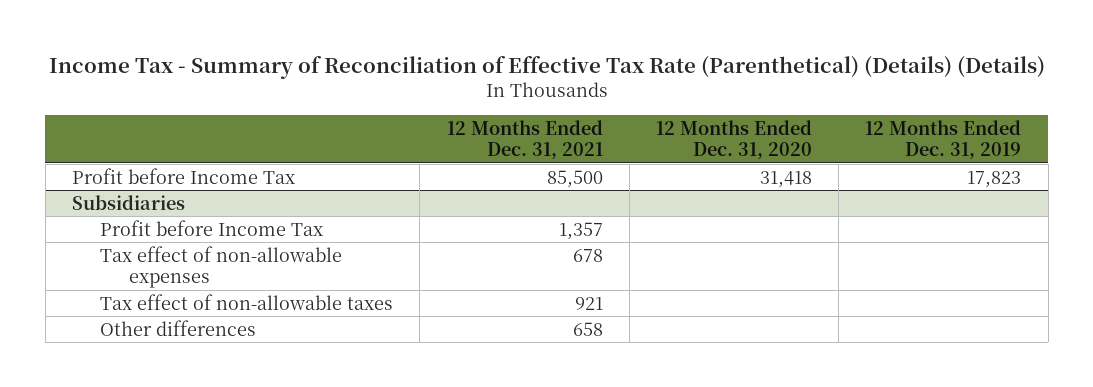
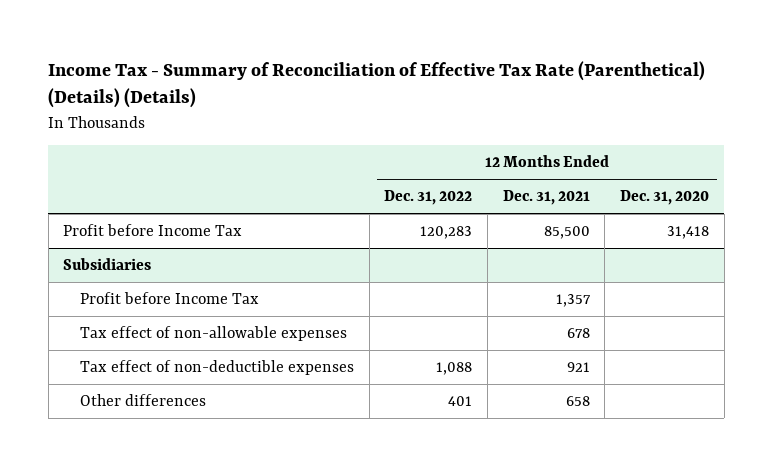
[865,119,1022,160] 12 Months Ended Dec. 31, 2019 -> none
none -> [384,190,473,206] Dec. 31, 2022
[100,293,394,310] Tax effect of non-allowable taxes -> [80,360,355,376] Tax effect of non-deductible expenses

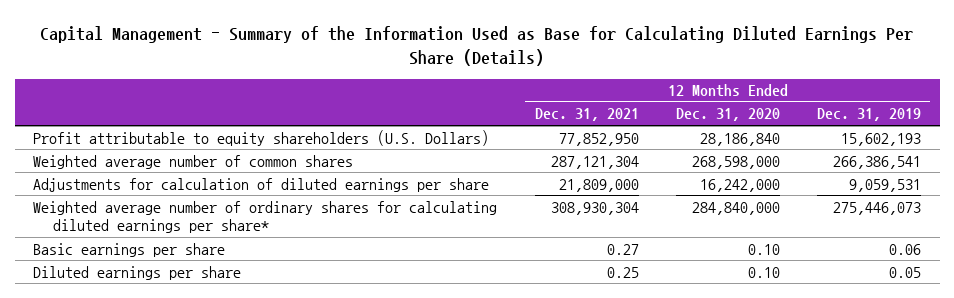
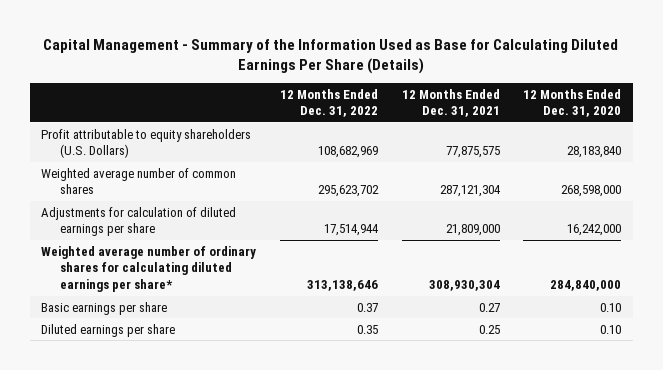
[817,108,922,122] Dec. 31, 2019 -> none
none -> [280,88,379,118] 12 Months Ended Dec. 31, 2022
[558,132,639,146] 77,852,950 -> [445,146,500,159] 77,875,575
[699,132,780,146] 28,186,840 -> [567,146,622,159] 28,183,840

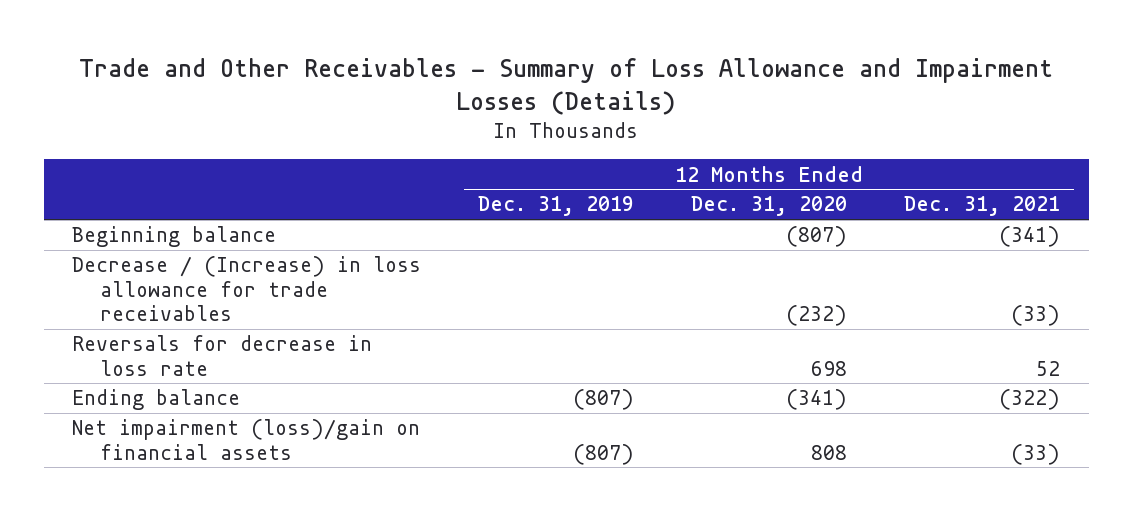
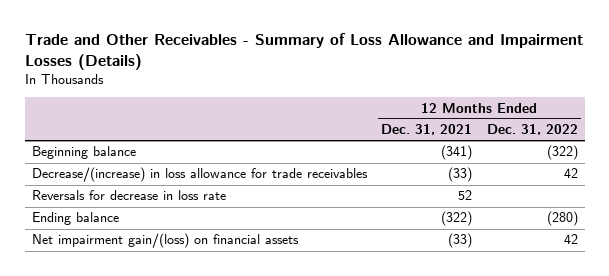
[478,196,635,217] Dec. 31, 2019 -> none
[691,196,848,217] Dec. 31, 2020 -> none
none -> [486,124,578,136] Dec. 31, 2022
[72,256,422,322] Decrease / (Increase) in loss allowance for trade receivables -> [31,167,368,183] Decrease/(increase) in loss allowance for trade receivables
[72,419,421,460] Net impairment (loss)/gain on financial assets -> [31,233,299,249] Net impairment gain/(loss) on financial assets

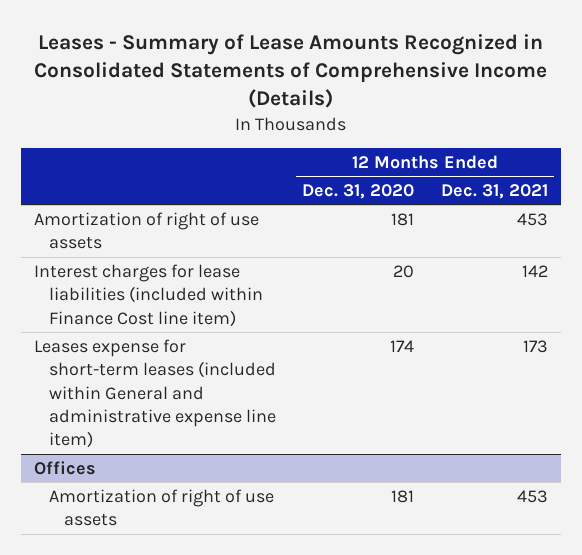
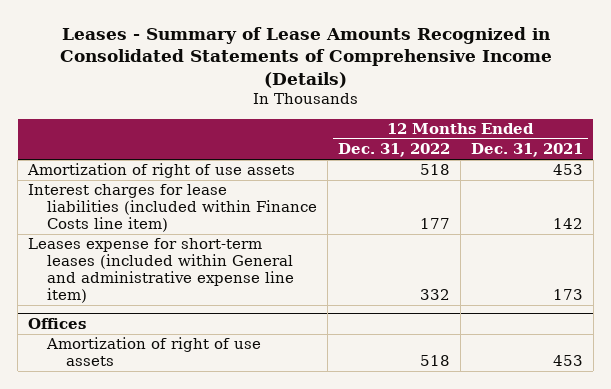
[302,183,415,199] Dec. 31, 2020 -> none
none -> [337,143,450,158] Dec. 31, 2022
[34,263,264,327] Interest charges for lease liabilities (included within Finance Cost line item) -> [28,184,317,233] Interest charges for lease liabilities (included within Finance Costs line item)

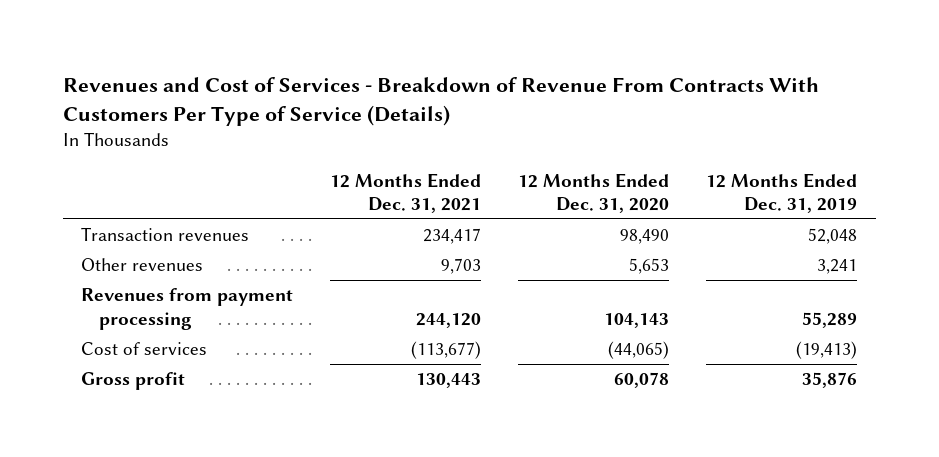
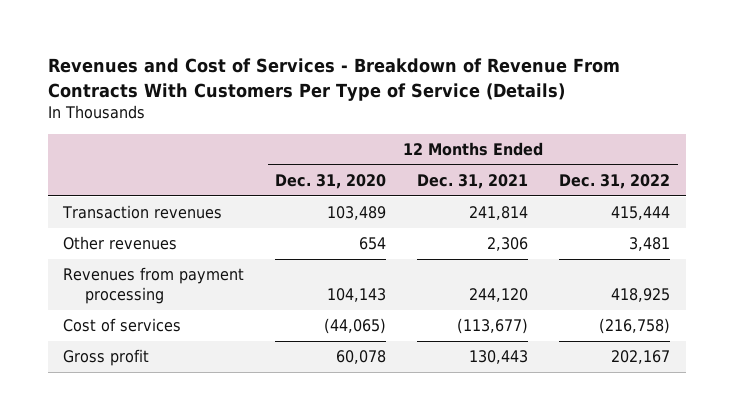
[706,172,858,213] 12 Months Ended Dec. 31, 2019 -> none
none -> [559,173,671,189] Dec. 31, 2022
[423,228,482,245] 234,417 -> [469,206,529,221] 241,814
[620,229,670,245] 98,490 -> [327,206,387,221] 103,489
[441,258,482,275] 9,703 -> [487,237,529,252] 2,306
[629,258,670,275] 5,653 -> [359,237,387,251] 654

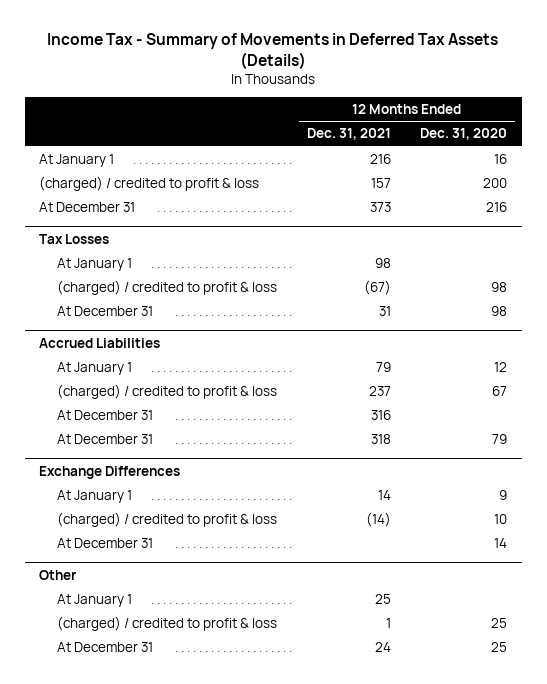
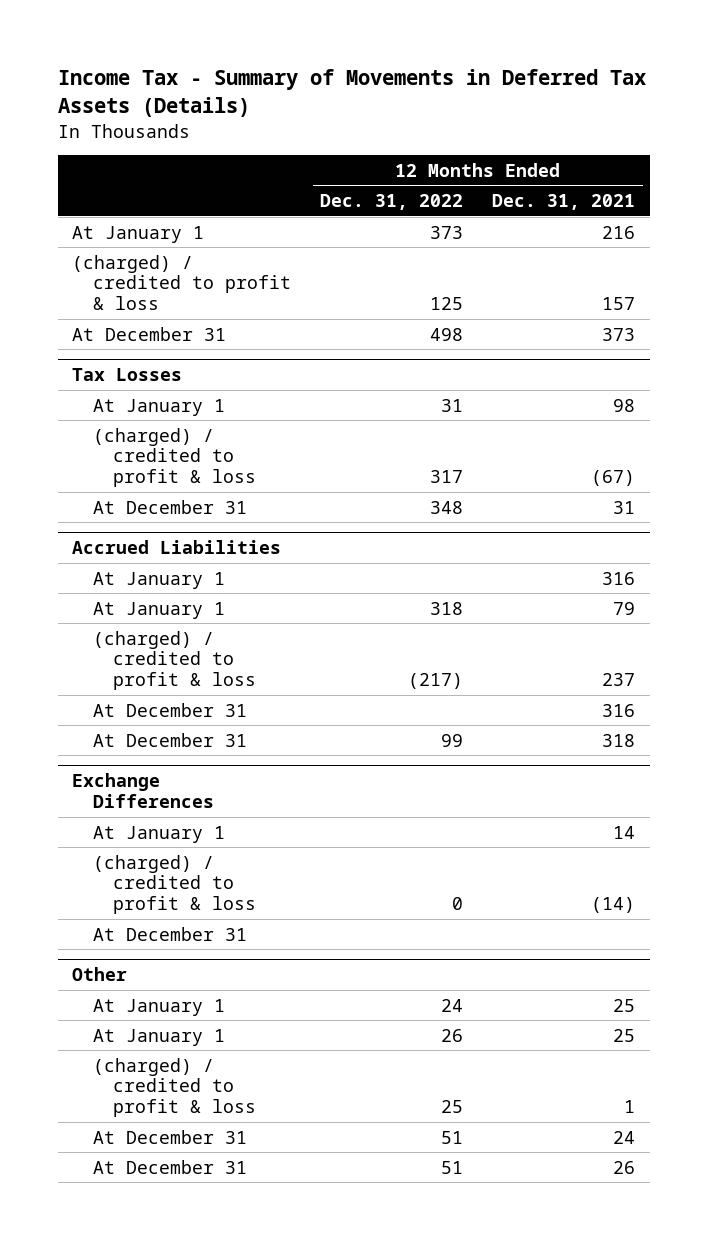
[420,128,508,141] Dec. 31, 2020 -> none
none -> [319,194,463,211] Dec. 31, 2022
none -> [92,571,225,589] At January 1
none -> [92,1028,225,1046] At January 1
none -> [92,1159,247,1174] At December 31

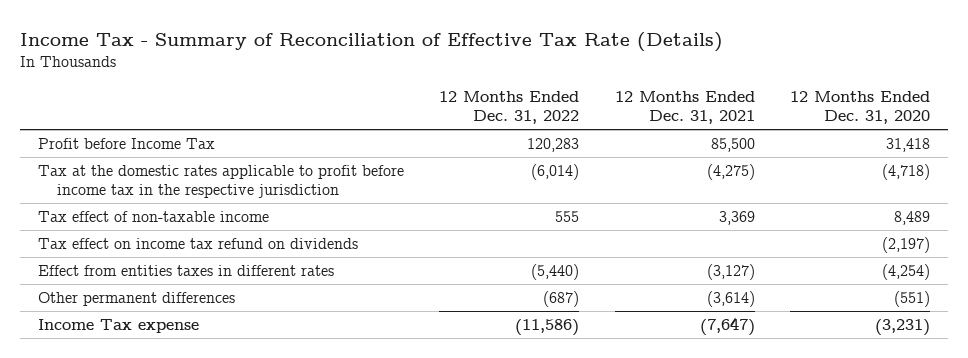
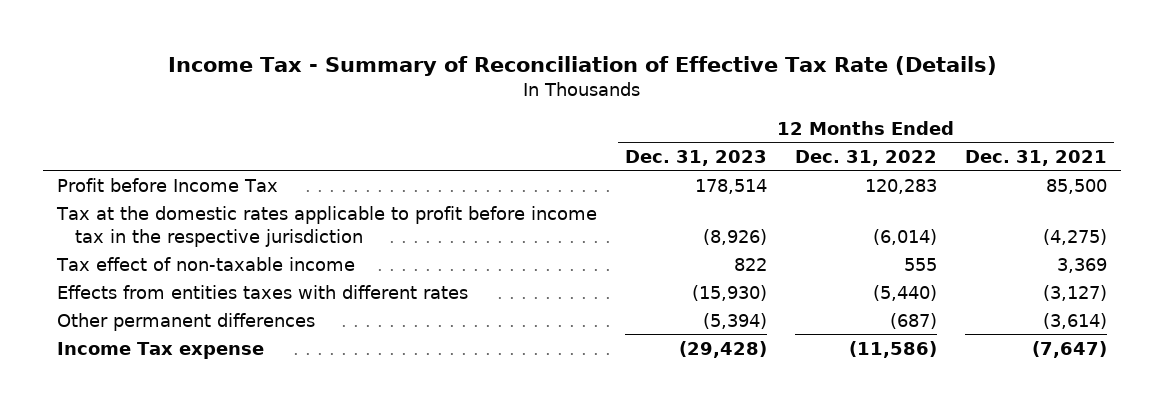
[790,91,931,125] 12 Months Ended Dec. 31, 2020 -> none
none -> [625,149,768,166] Dec. 31, 2023
[38,237,359,249] Tax effect on income tax refund on dividends -> none
[38,264,335,276] Effect from entities taxes in different rates -> [57,284,469,299] Effects from entities taxes with different rates

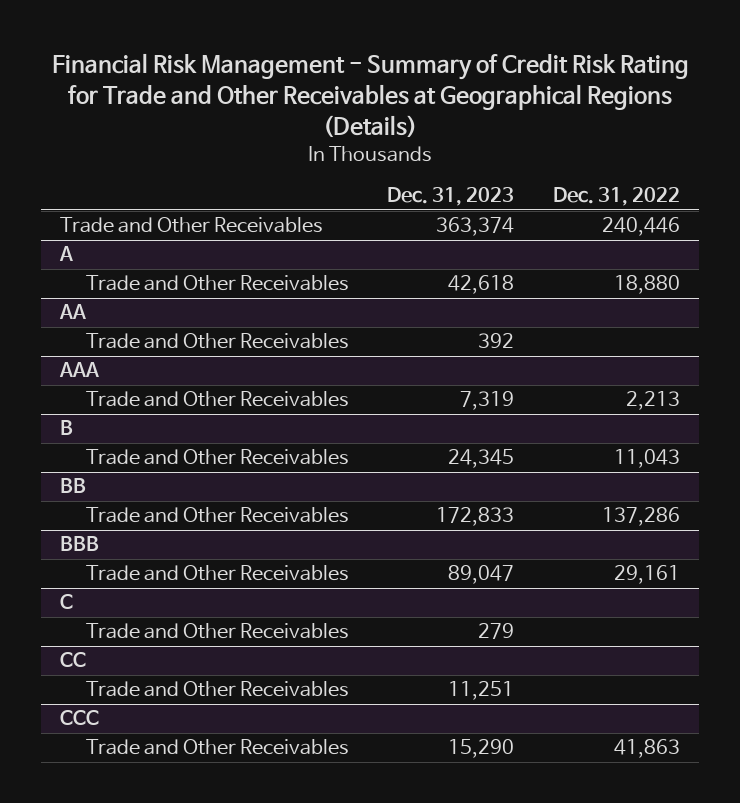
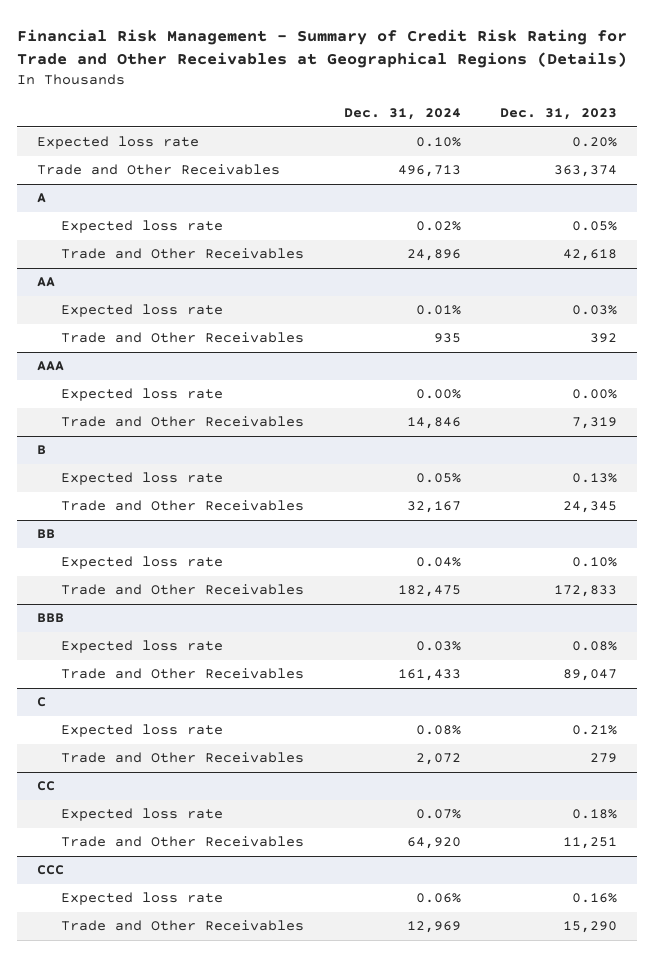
[552,187,680,207] Dec. 31, 2022 -> none
none -> [343,108,461,121] Dec. 31, 2024
none -> [37,136,200,150] Expected loss rate
none -> [60,220,223,234] Expected loss rate
none -> [60,304,223,318] Expected loss rate
none -> [60,388,223,402] Expected loss rate
none -> [60,472,223,486] Expected loss rate
none -> [60,556,223,570] Expected loss rate
none -> [60,640,223,654] Expected loss rate
none -> [60,724,223,738] Expected loss rate
none -> [60,808,223,822] Expected loss rate
none -> [60,892,223,906] Expected loss rate

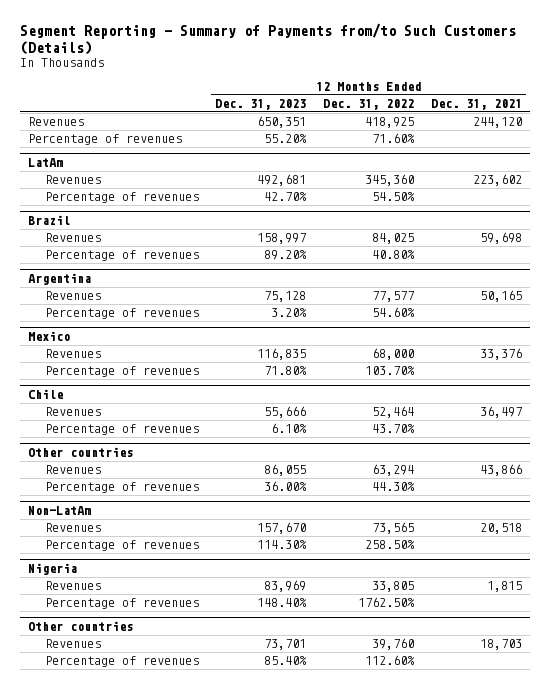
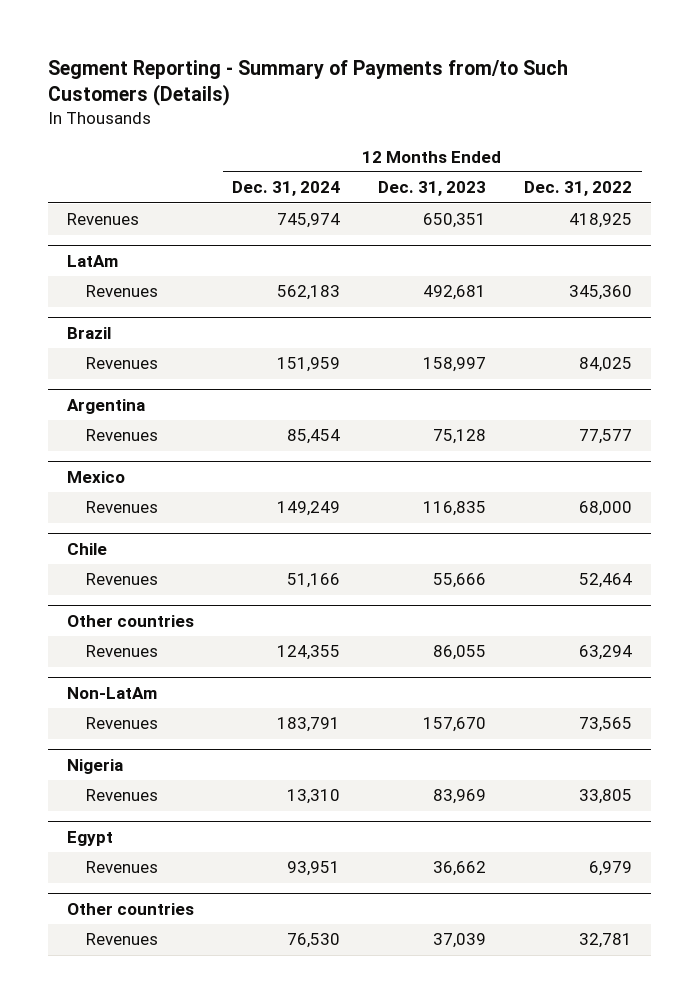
[430,99,522,111] Dec. 31, 2021 -> none
none -> [232,181,341,197] Dec. 31, 2024
[28,134,183,146] Percentage of revenues -> none
[44,192,199,204] Percentage of revenues -> none
[44,250,199,262] Percentage of revenues -> none
[44,308,199,320] Percentage of revenues -> none
[44,366,199,378] Percentage of revenues -> none
[44,424,199,436] Percentage of revenues -> none
[44,482,199,494] Percentage of revenues -> none
[44,540,199,552] Percentage of revenues -> none
[44,598,199,610] Percentage of revenues -> none
none -> [67,830,114,846] Egypt
none -> [86,861,159,874] Revenues
[44,656,199,668] Percentage of revenues -> none
[264,639,307,651] 73,701 -> [433,933,487,949] 37,039
[372,638,415,651] 39,760 -> [579,933,633,949] 32,781

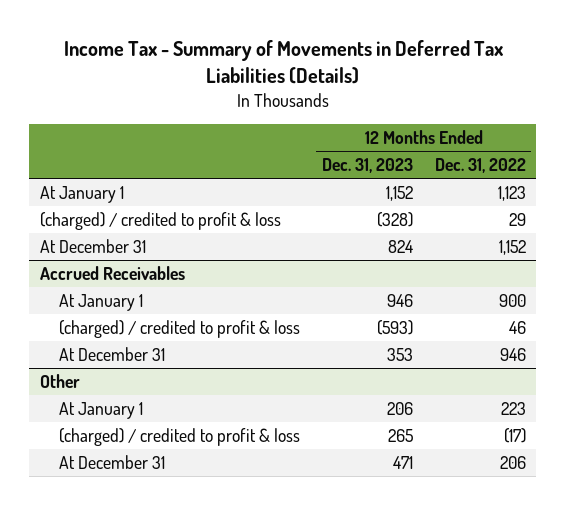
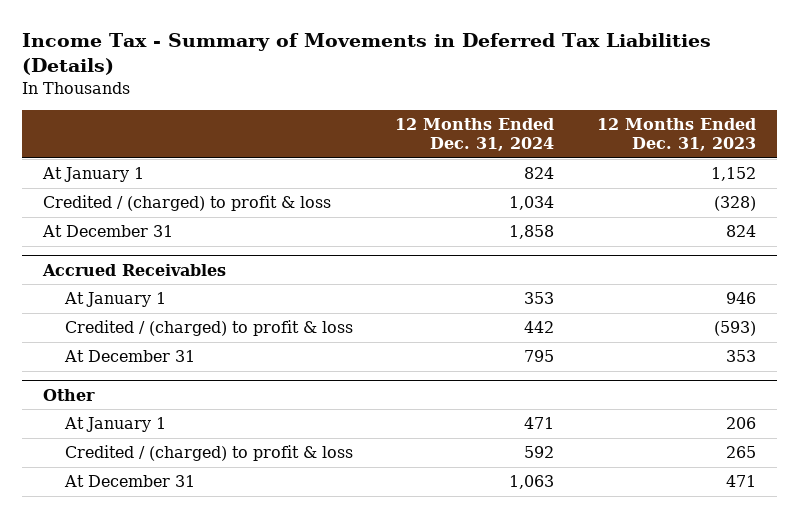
[434,158,526,174] Dec. 31, 2022 -> none
none -> [395,117,555,152] 12 Months Ended Dec. 31, 2024
[40,211,282,230] (charged) / credited to profit & loss -> [43,195,332,212] Credited / (charged) to profit & loss
[59,319,301,338] (charged) / credited to profit & loss -> [64,320,353,337] Credited / (charged) to profit & loss
[59,427,301,446] (charged) / credited to profit & loss -> [64,445,353,462] Credited / (charged) to profit & loss

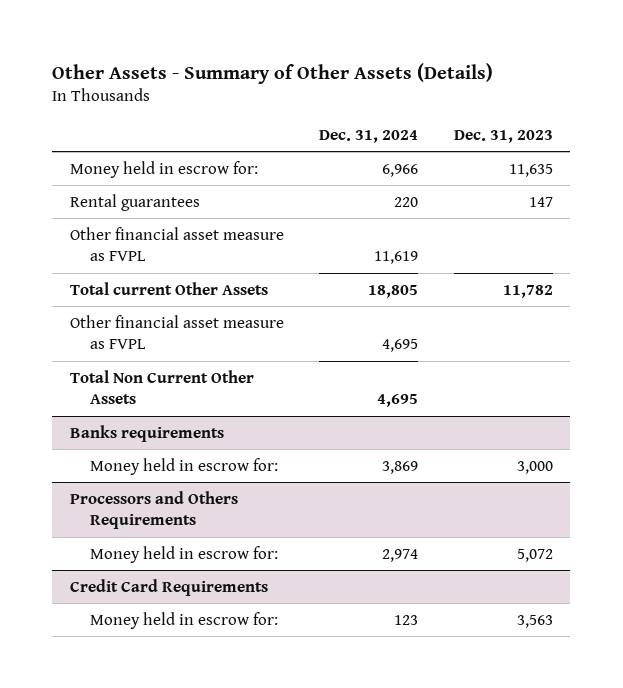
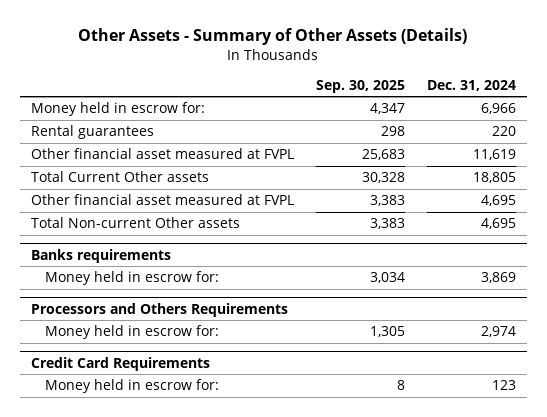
[453,129,553,143] Dec. 31, 2023 -> none
none -> [315,79,405,93] Sep. 30, 2025
[70,226,285,262] Other financial asset measure as FVPL -> [30,148,294,160] Other financial asset measured at FVPL
[70,281,269,295] Total current Other Assets -> [30,171,209,183] Total Current Other assets
[70,314,285,350] Other financial asset measure as FVPL -> [30,194,294,206] Other financial asset measured at FVPL
[70,369,255,405] Total Non Current Other Assets -> [30,217,240,229] Total Non-current Other assets

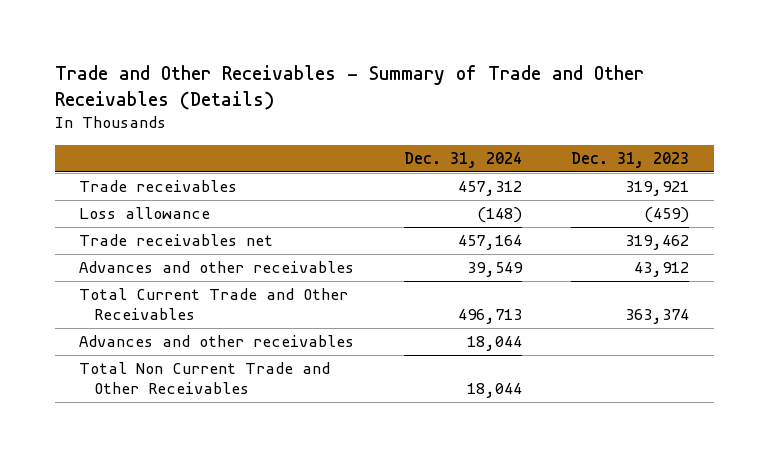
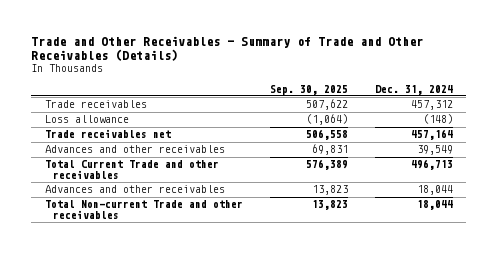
[570,151,689,168] Dec. 31, 2023 -> none
none -> [269,84,348,95] Sep. 30, 2025
[79,288,349,321] Total Current Trade and Other Receivables -> [44,160,219,180] Total Current Trade and other receivables
[79,362,331,395] Total Non Current Trade and Other Receivables -> [44,200,243,220] Total Non-current Trade and other receivables

